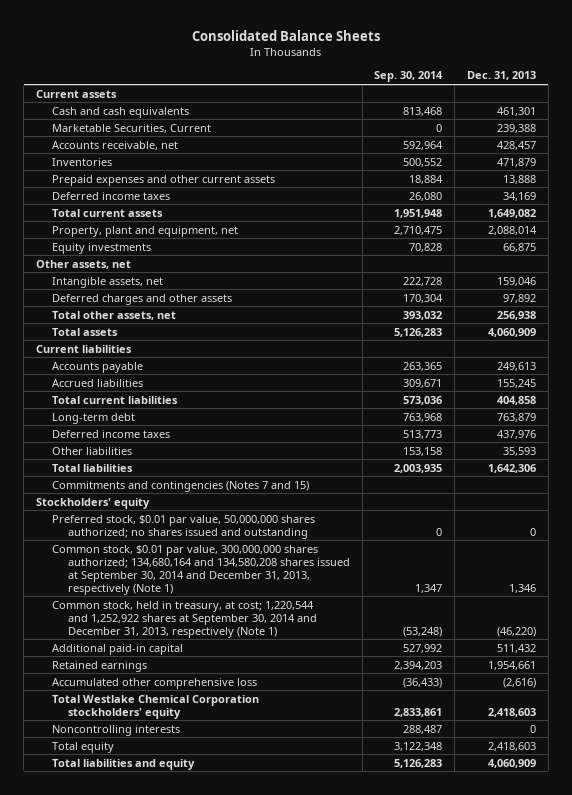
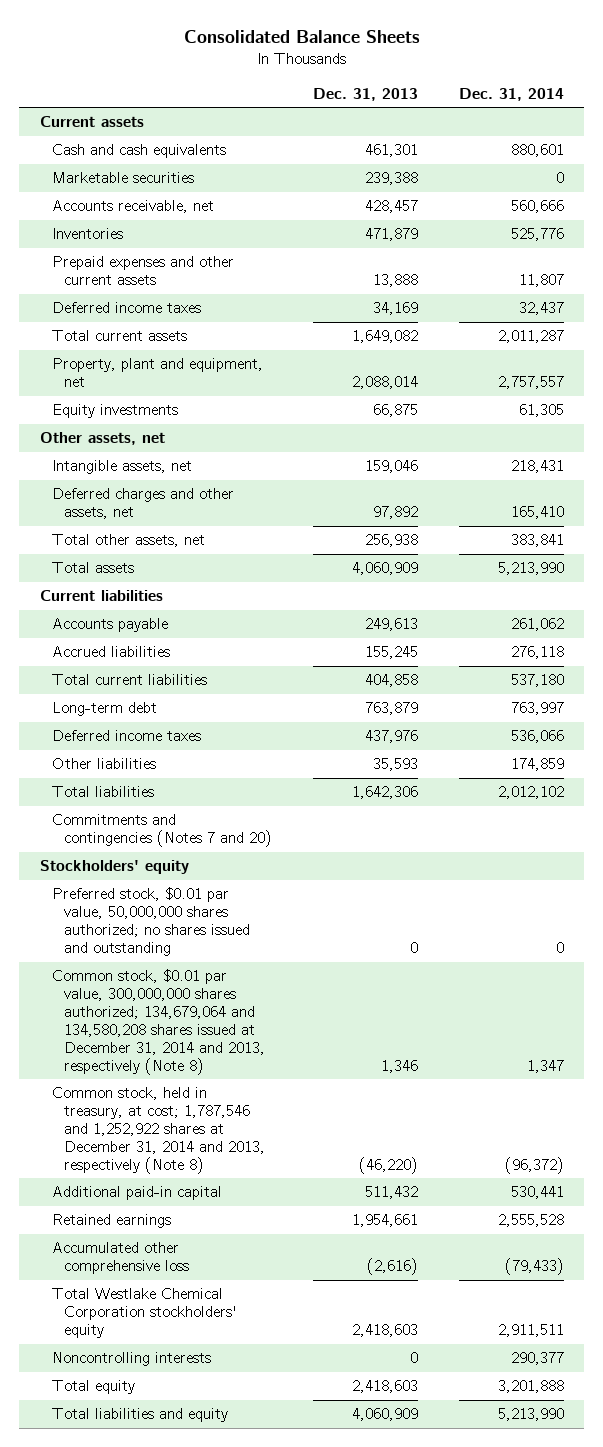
[374,71,444,83] Sep. 30, 2014 -> none
none -> [458,87,564,101] Dec. 31, 2014
[51,123,211,133] Marketable Securities, Current -> [51,172,194,184] Marketable securities
[51,293,232,305] Deferred charges and other assets -> [51,488,234,520] Deferred charges and other assets, net
[51,480,309,492] Commitments and contingencies (Notes 7 and 15) -> [51,814,273,848] Commitments and contingencies (Notes 7 and 20)
[51,544,350,595] Common stock, $0.01 par value, 300,000,000 shares authorized; 134,680,164 and 134,580,208 shares issued at September 30, 2014 and December 31, 2013, respectively (Note 1) -> [51,969,266,1075] Common stock, $0.01 par value, 300,000,000 shares authorized; 134,679,064 and 134,580,208 shares issued at December 31, 2014 and 2013, respectively (Note 8)
[51,600,317,638] Common stock, held in treasury, at cost; 1,220,544 and 1,252,922 shares at September 30, 2014 and December 31, 2013, respectively (Note 1) -> [51,1087,266,1174] Common stock, held in treasury, at cost; 1,787,546 and 1,252,922 shares at December 31, 2014 and 2013, respectively (Note 8)

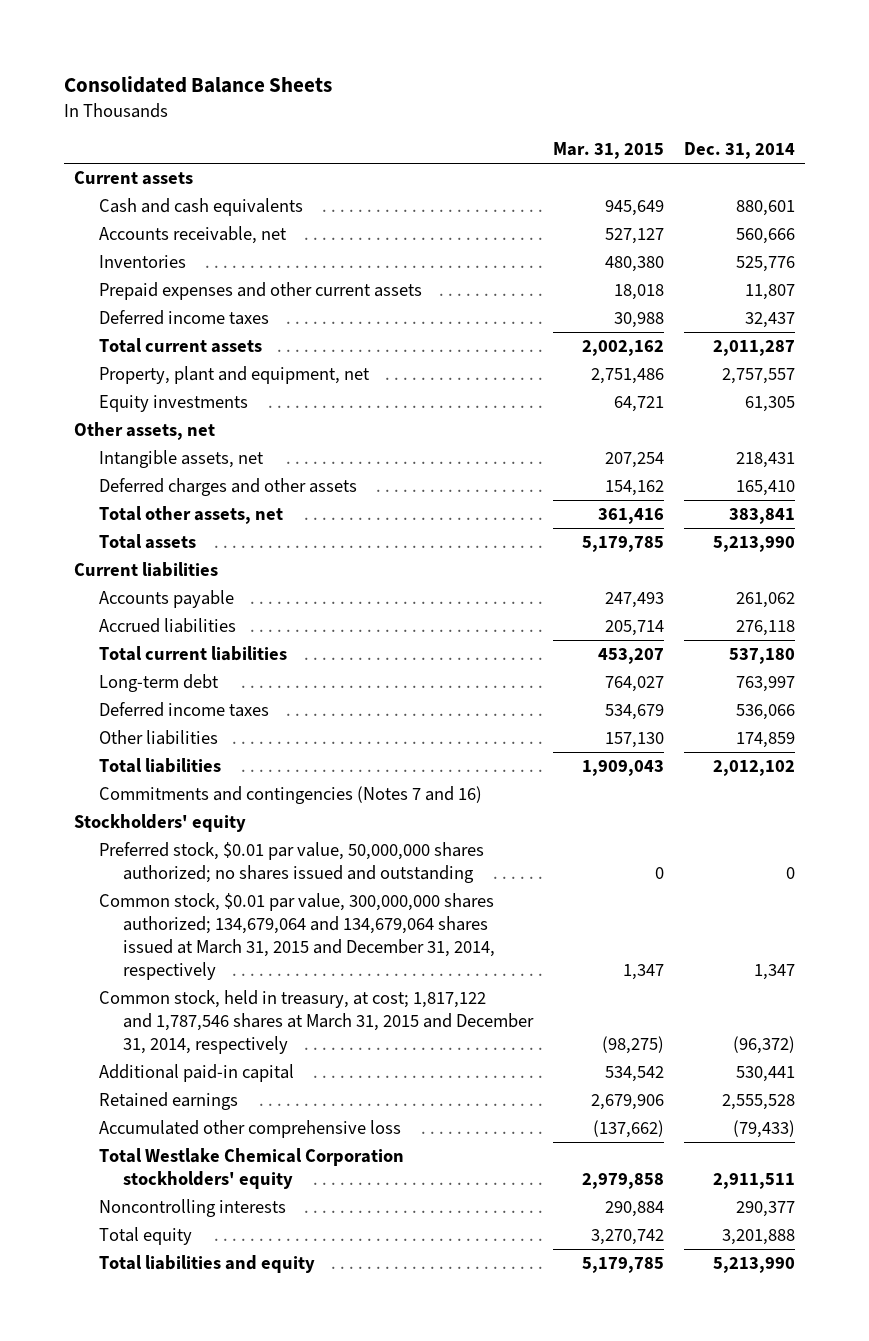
[313,87,419,101] Dec. 31, 2013 -> none
none -> [553,142,665,160] Mar. 31, 2015
[51,172,194,184] Marketable securities -> none
[51,488,234,520] Deferred charges and other assets, net -> [98,478,357,497] Deferred charges and other assets
[51,814,273,848] Commitments and contingencies (Notes 7 and 20) -> [98,786,482,805] Commitments and contingencies (Notes 7 and 16)
[51,969,266,1075] Common stock, $0.01 par value, 300,000,000 shares authorized; 134,679,064 and 134,580,208 shares issued at December 31, 2014 and 2013, respectively (Note 8) -> [98,893,496,980] Common stock, $0.01 par value, 300,000,000 shares authorized; 134,679,064 and 134,679,064 shares issued at March 31, 2015 and December 31, 2014, respectively
[51,1087,266,1174] Common stock, held in treasury, at cost; 1,787,546 and 1,252,922 shares at December 31, 2014 and 2013, respectively (Note 8) -> [98,990,535,1054] Common stock, held in treasury, at cost; 1,817,122 and 1,787,546 shares at March 31, 2015 and December 31, 2014, respectively

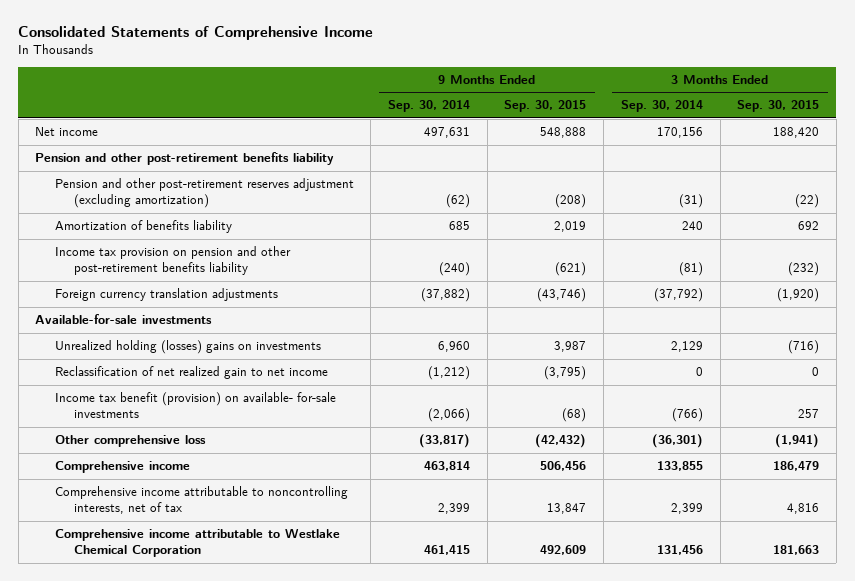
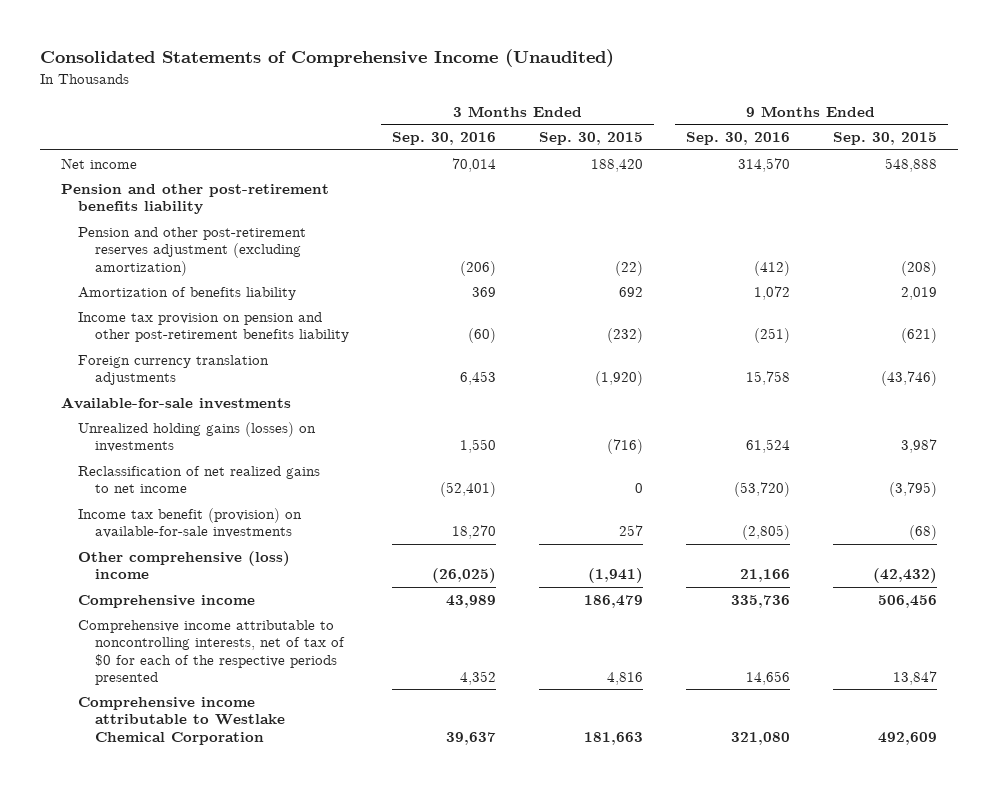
[18,26,374,41] Consolidated Statements of Comprehensive Income -> [40,49,615,68] Consolidated Statements of Comprehensive Income (Unaudited)
[388,100,471,113] Sep. 30, 2014 -> none
[620,100,703,113] Sep. 30, 2014 -> none
none -> [392,132,497,146] Sep. 30, 2016
none -> [685,132,790,146] Sep. 30, 2016
[54,340,321,355] Unrealized holding (losses) gains on investments -> [78,421,317,453] Unrealized holding gains (losses) on investments
[54,366,328,380] Reclassification of net realized gain to net income -> [78,465,321,494] Reclassification of net realized gains to net income
[54,392,336,419] Income tax benefit (provision) on available- for-sale investments -> [78,507,303,539] Income tax benefit (provision) on available-for-sale investments
[54,435,206,448] Other comprehensive loss -> [78,550,291,580] Other comprehensive (loss) income
[54,486,348,515] Comprehensive income attributable to noncontrolling interests, net of tax -> [78,619,346,685] Comprehensive income attributable to noncontrolling interests, net of tax of $0 for each of the respective periods presented

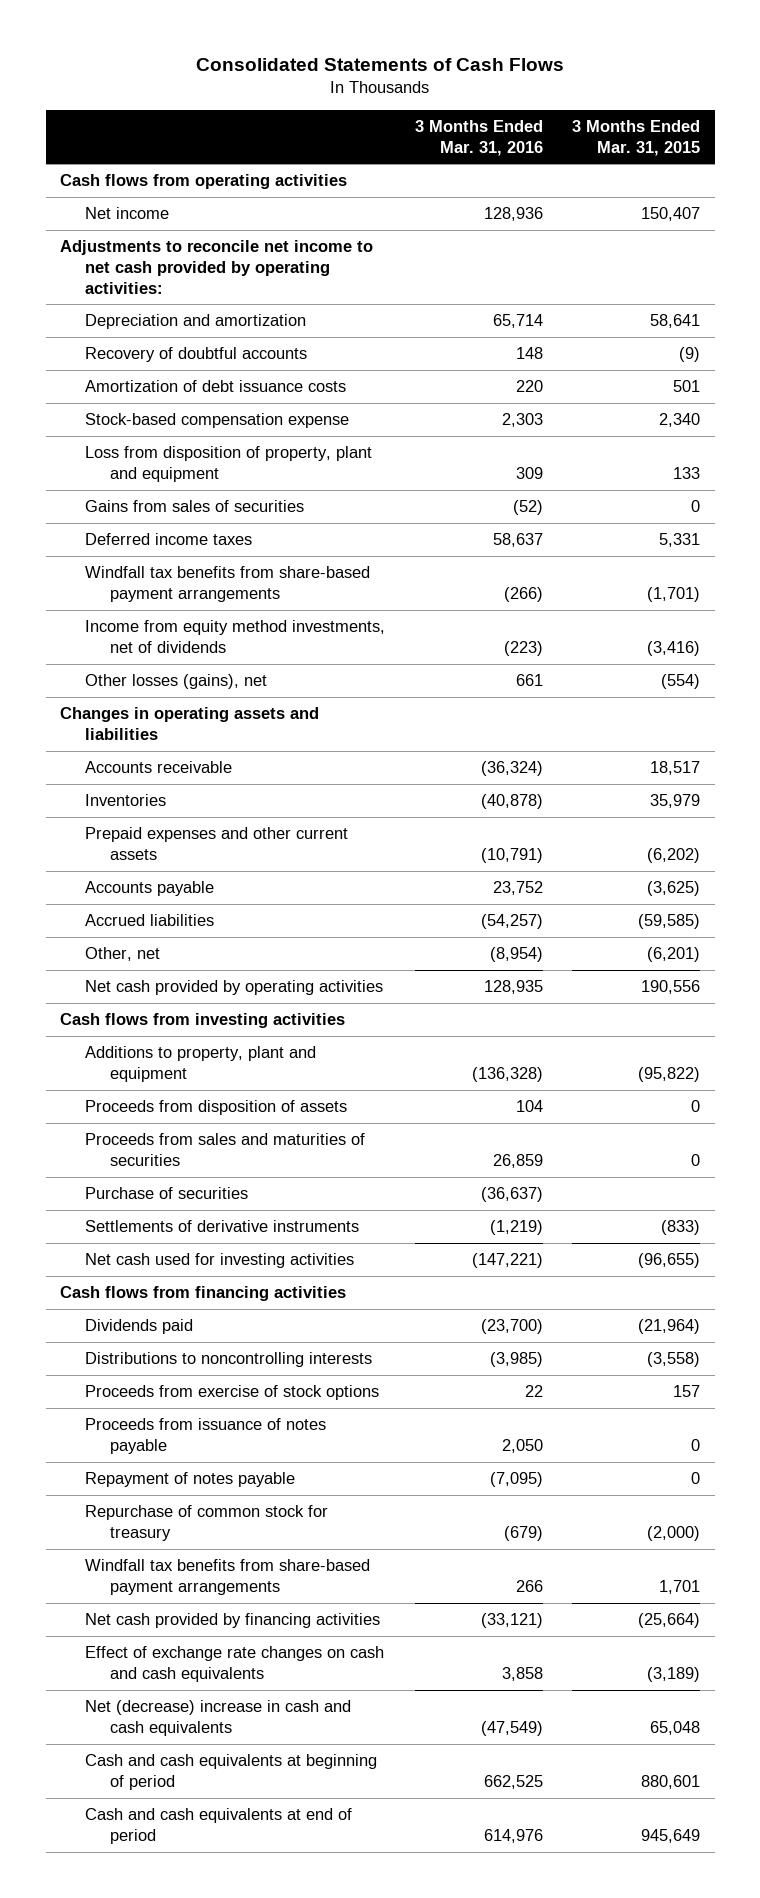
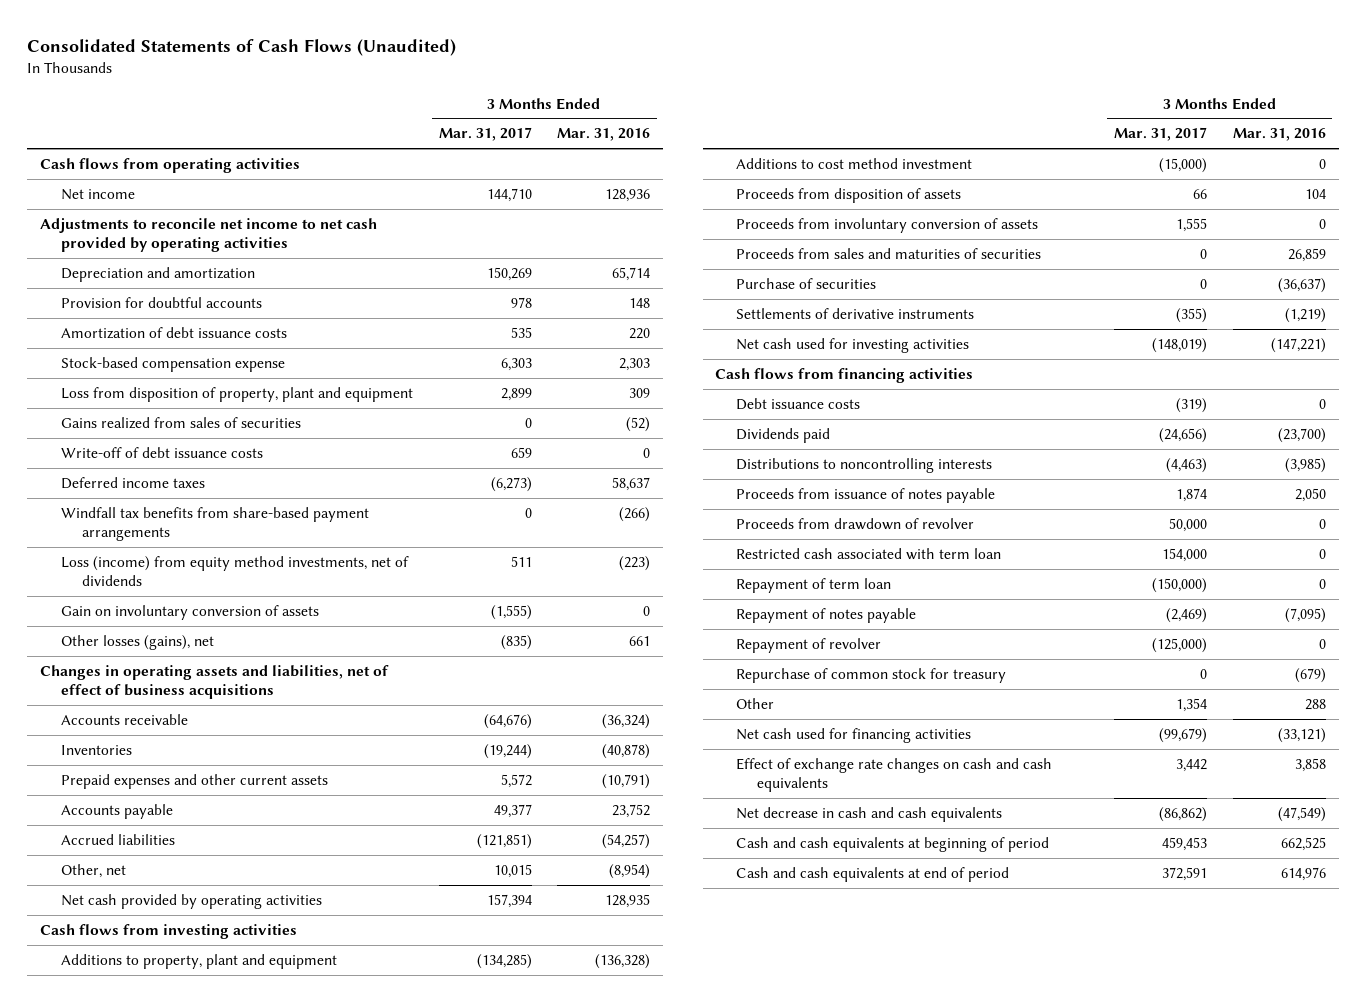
[196,58,565,72] Consolidated Statements of Cash Flows -> [27,38,457,56] Consolidated Statements of Cash Flows (Unaudited)
[571,119,700,156] 3 Months Ended Mar. 31, 2015 -> none
none -> [438,127,532,142] Mar. 31, 2017
[60,240,374,294] Adjustments to reconcile net income to net cash provided by operating activities: -> [40,218,378,253] Adjustments to reconcile net income to net cash provided by operating activities
[85,347,308,363] Recovery of doubtful accounts -> [60,297,262,309] Provision for doubtful accounts
[85,500,305,513] Gains from sales of securities -> [60,417,301,430] Gains realized from sales of securities
none -> [60,447,263,459] Write-off of debt issuance costs
[85,620,386,653] Income from equity method investments, net of dividends -> [60,556,409,587] Loss (income) from equity method investments, net of dividends
none -> [60,605,319,621] Gain on involuntary conversion of assets
[60,707,320,740] Changes in operating assets and liabilities -> [40,665,390,700] Changes in operating assets and liabilities, net of effect of business acquisitions
none -> [736,158,973,170] Additions to cost method investment
none -> [736,218,1039,234] Proceeds from involuntary conversion of assets
none -> [736,398,861,411] Debt issuance costs
[85,1385,380,1401] Proceeds from exercise of stock options -> none
none -> [736,518,975,531] Proceeds from drawdown of revolver
none -> [736,548,1002,561] Restricted cash associated with term loan
none -> [736,578,892,594] Repayment of term loan
none -> [736,638,882,654] Repayment of revolver
[85,1559,371,1595] Windfall tax benefits from share-based payment arrangements -> none
none -> [736,698,775,710] Other
[85,1613,381,1629] Net cash provided by financing activities -> [736,728,972,744] Net cash used for financing activities
[85,1700,352,1736] Net (decrease) increase in cash and cash equivalents -> [736,807,1003,823] Net decrease in cash and cash equivalents

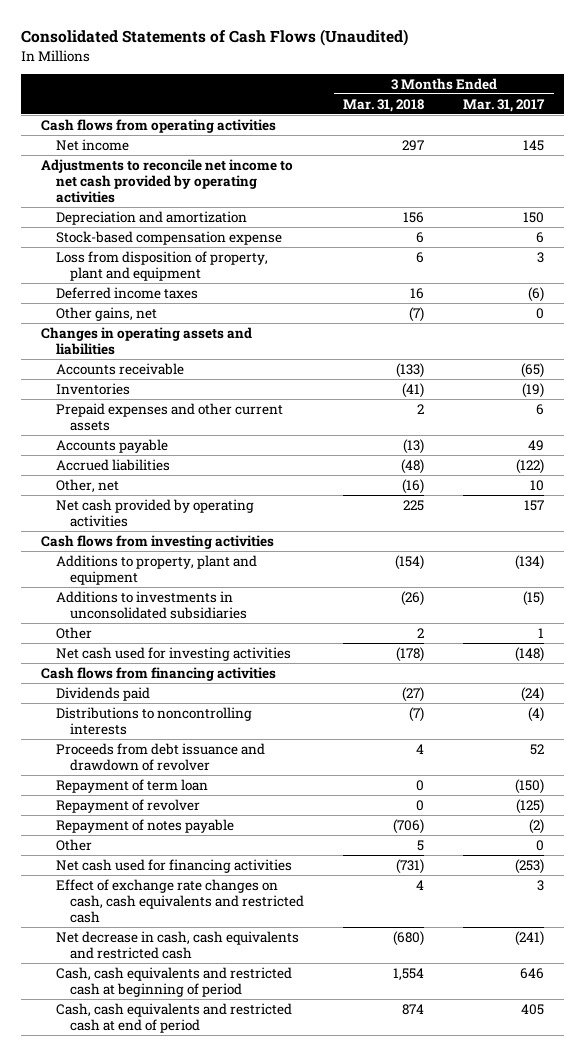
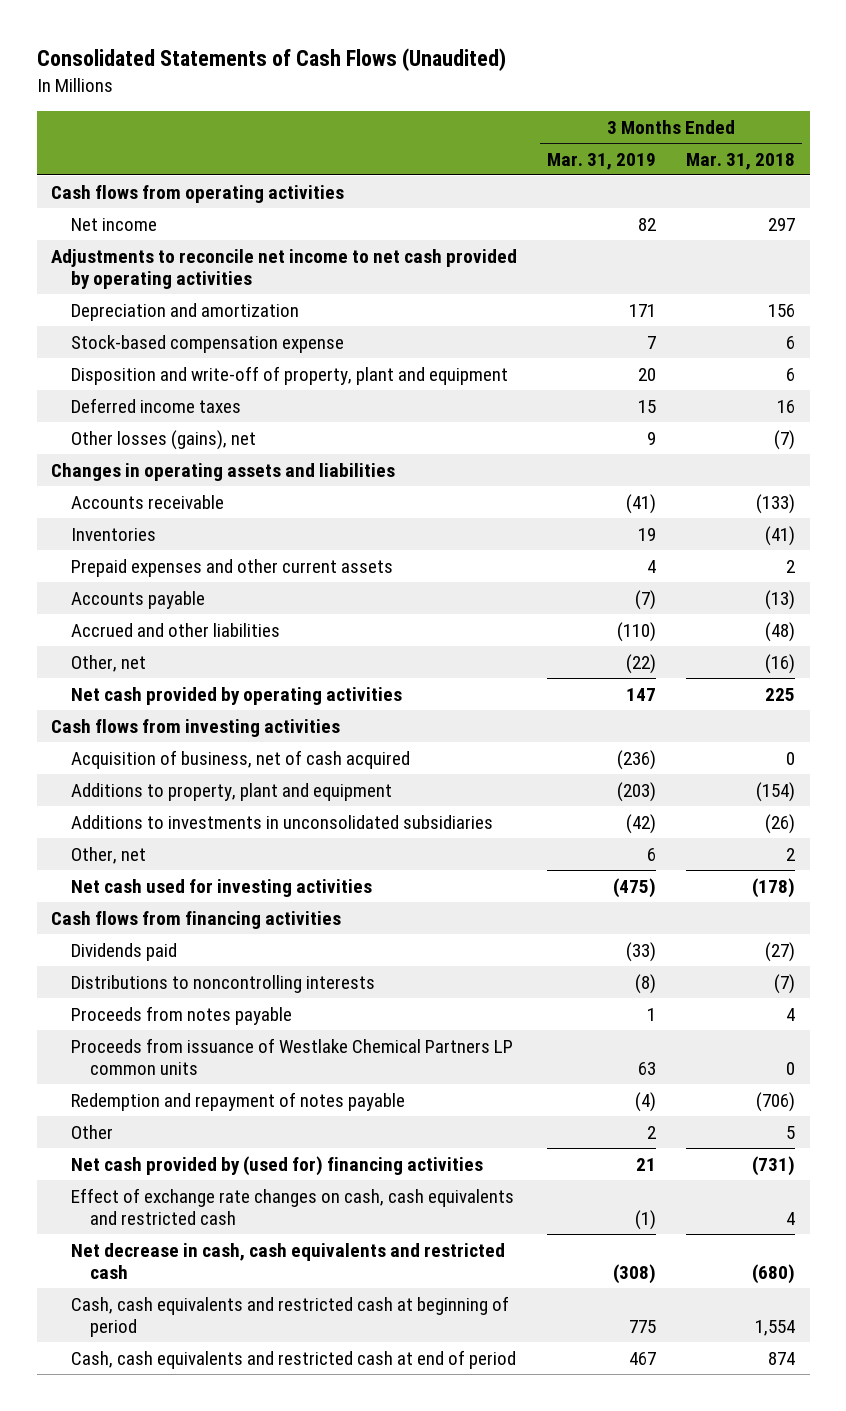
[463,98,546,112] Mar. 31, 2017 -> none
none -> [547,152,657,170] Mar. 31, 2019
[55,250,268,281] Loss from disposition of property, plant and equipment -> [70,365,508,385] Disposition and write-off of property, plant and equipment
[55,306,157,321] Other gains, net -> [70,429,256,450] Other losses (gains), net
[55,458,170,471] Accrued liabilities -> [70,622,280,637] Accrued and other liabilities
none -> [70,749,410,769] Acquisition of business, net of cash acquired
[55,626,92,639] Other -> [70,846,146,864] Other, net
[55,742,265,771] Proceeds from debt issuance and drawdown of revolver -> none
[55,778,208,793] Repayment of term loan -> none
[55,798,200,813] Repayment of revolver -> none
none -> [70,1005,292,1025] Proceeds from notes payable
none -> [70,1037,513,1076] Proceeds from issuance of Westlake Chemical Partners LP common units
[55,818,234,833] Repayment of notes payable -> [70,1091,405,1111] Redemption and repayment of notes payable
[55,858,292,873] Net cash used for financing activities -> [70,1155,483,1176] Net cash provided by (used for) financing activities

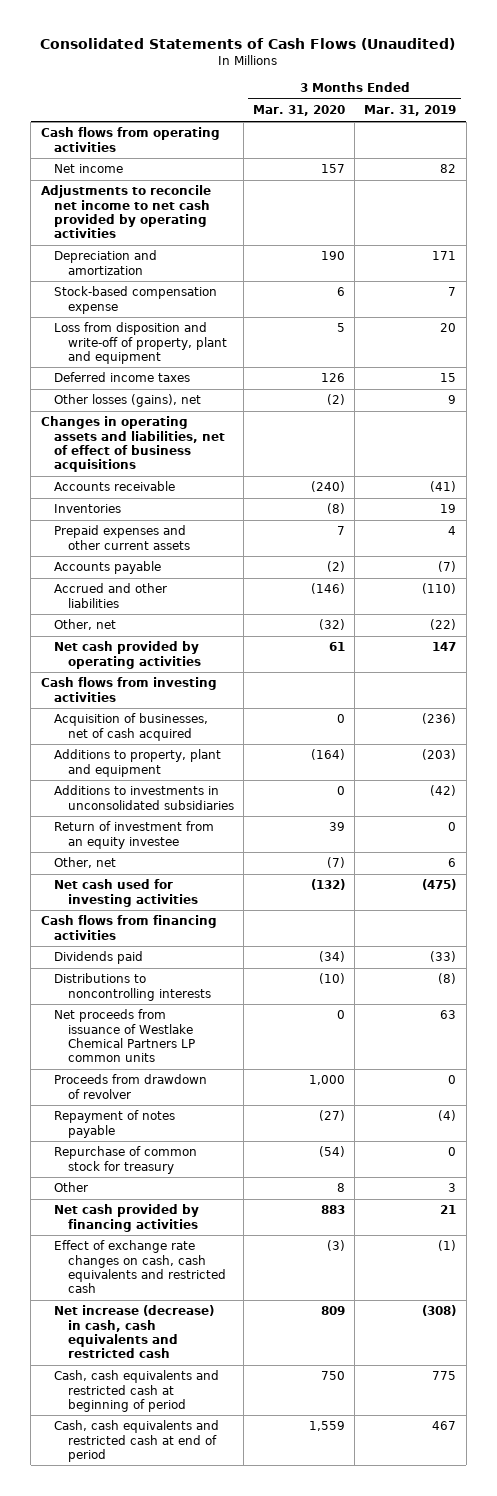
[685,152,795,170] Mar. 31, 2018 -> none
none -> [253,105,346,117] Mar. 31, 2020
[70,365,508,385] Disposition and write-off of property, plant and equipment -> [54,322,227,364] Loss from disposition and write-off of property, plant and equipment
[51,462,396,481] Changes in operating assets and liabilities -> [40,416,226,472] Changes in operating assets and liabilities, net of effect of business acquisitions
[70,749,410,769] Acquisition of business, net of cash acquired -> [54,713,209,741] Acquisition of businesses, net of cash acquired
none -> [54,821,215,849] Return of investment from an equity investee
[70,1005,292,1025] Proceeds from notes payable -> none
[70,1037,513,1076] Proceeds from issuance of Westlake Chemical Partners LP common units -> [54,1009,195,1062] Net proceeds from issuance of Westlake Chemical Partners LP common units
none -> [54,1074,208,1099] Proceeds from drawdown of revolver
[70,1091,405,1111] Redemption and repayment of notes payable -> [54,1110,176,1138] Repayment of notes payable
none -> [54,1146,198,1174] Repurchase of common stock for treasury
[647,1125,657,1139] 2 -> [448,1183,457,1193] 3
[70,1155,483,1176] Net cash provided by (used for) financing activities -> [54,1204,200,1232] Net cash provided by financing activities
[70,1242,505,1280] Net decrease in cash, cash equivalents and restricted cash -> [54,1305,215,1358] Net increase (decrease) in cash, cash equivalents and restricted cash

